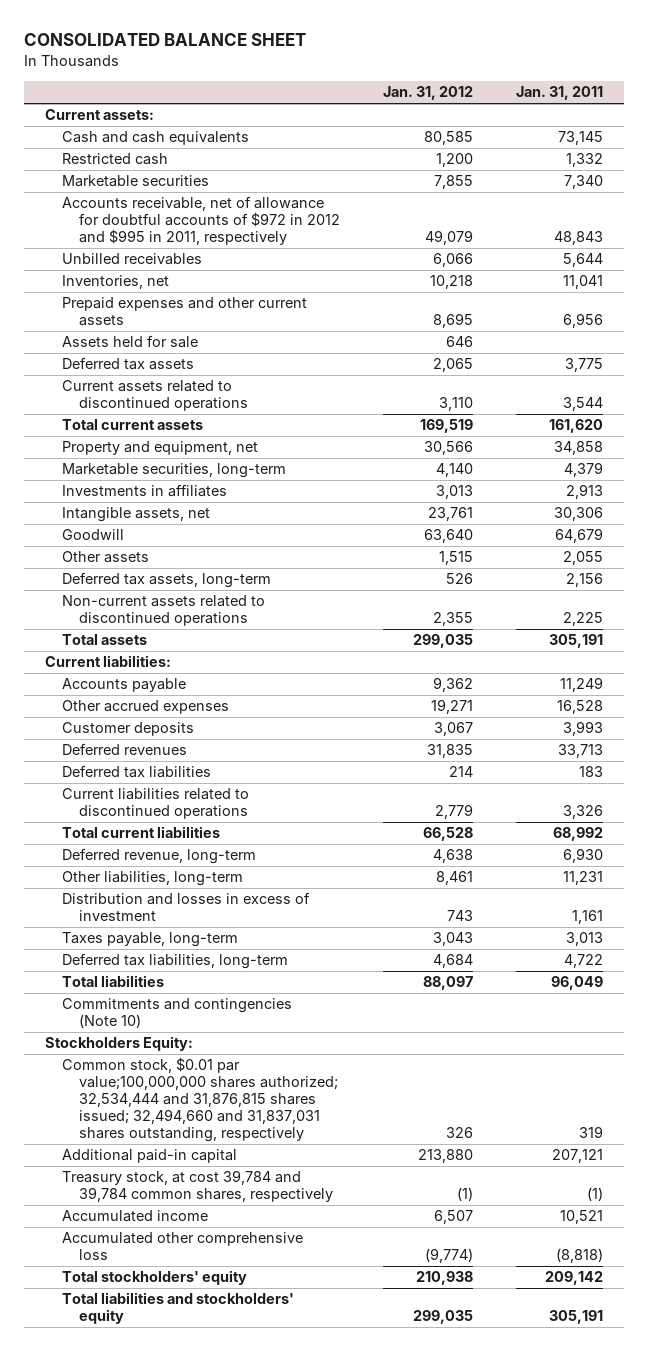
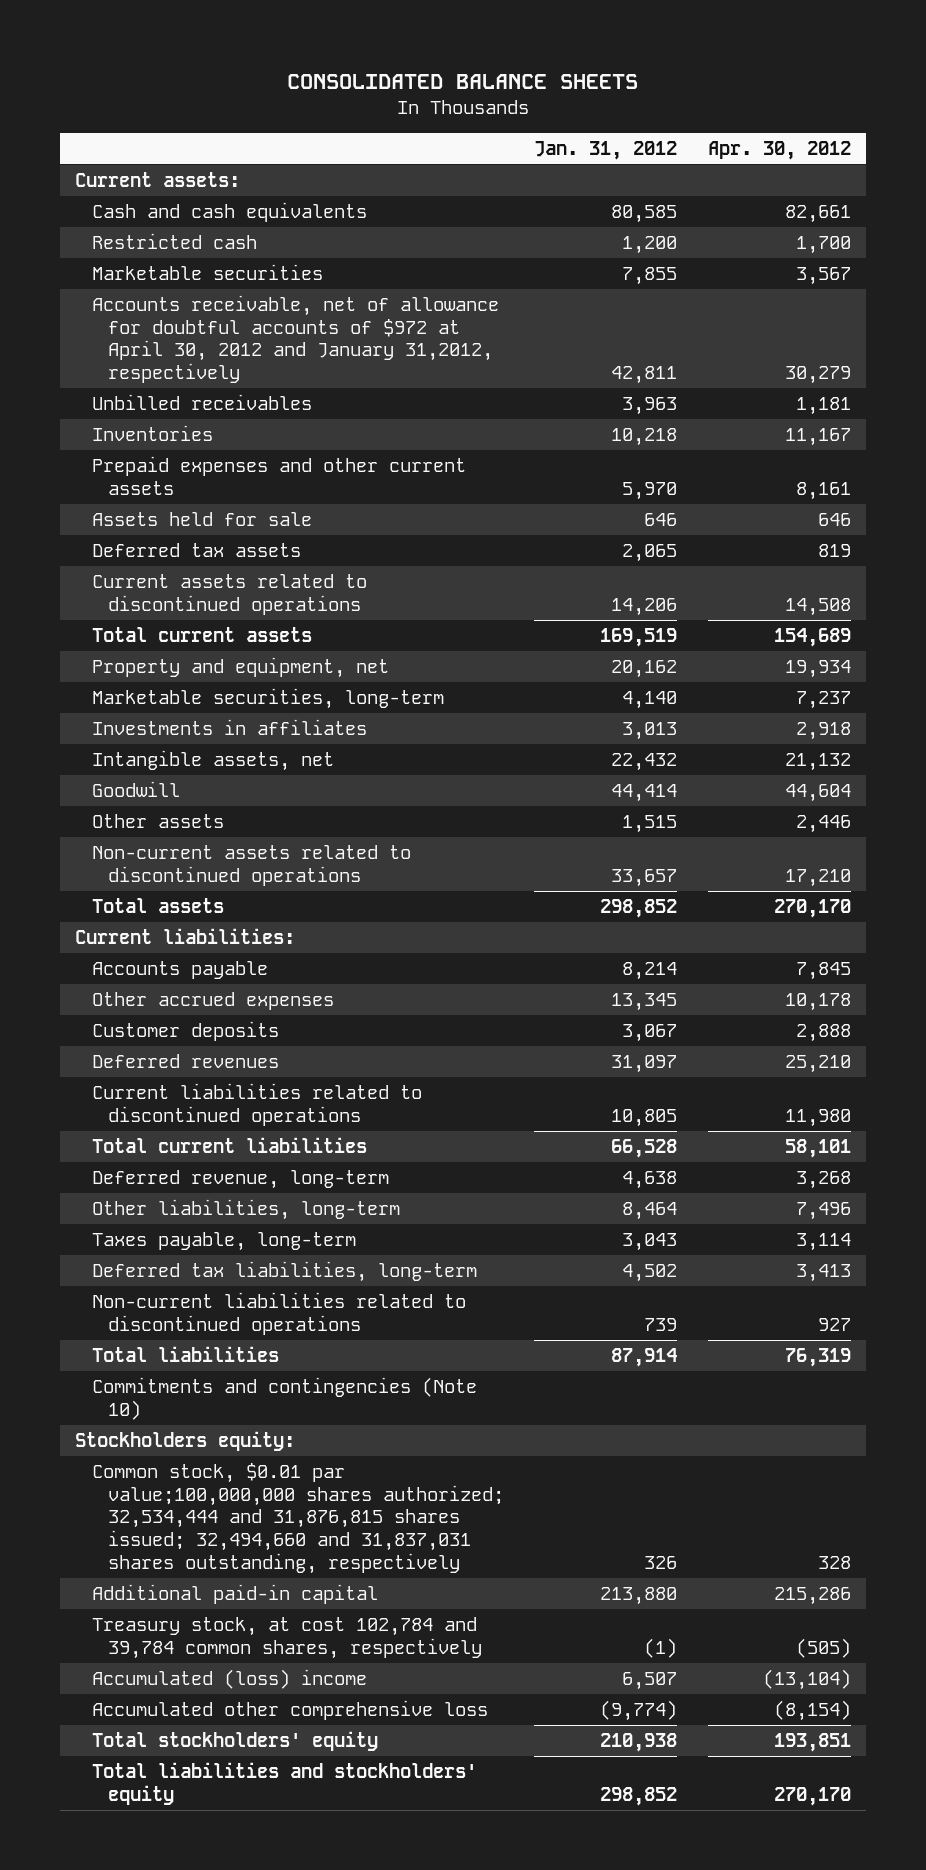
[23,33,306,47] CONSOLIDATED BALANCE SHEET -> [287,74,639,90] CONSOLIDATED BALANCE SHEETS
[515,86,603,101] Jan. 31, 2011 -> none
none -> [707,140,851,160] Apr. 30, 2012
[61,196,340,246] Accounts receivable, net of allowance for doubtful accounts of $972 in 2012 and $995 in 2011, respectively -> [91,294,499,383] Accounts receivable, net of allowance for doubtful accounts of $972 at April 30, 2012 and January 31,2012, respectively
[424,230,473,246] 49,079 -> [611,365,678,384] 42,811
[432,253,473,268] 6,066 -> [622,396,678,415] 3,963
[61,275,169,290] Inventories, net -> [91,424,213,441] Inventories
[432,313,473,329] 8,695 -> [622,481,678,500] 5,970
[438,397,473,412] 3,110 -> [611,597,678,616] 14,206
[423,441,473,456] 30,566 -> [611,659,678,678] 20,162
[427,507,473,522] 23,761 -> [611,752,678,771] 22,432
[423,529,473,544] 63,640 -> [611,783,678,802] 44,414
[61,572,271,589] Deferred tax assets, long-term -> none
[432,612,473,627] 2,355 -> [611,868,678,887] 33,657
[412,634,473,649] 299,035 -> [600,898,678,918] 298,852
[432,677,473,693] 9,362 -> [622,961,678,980] 8,214
[430,699,473,715] 19,271 -> [611,992,678,1011] 13,345
[61,765,211,779] Deferred tax liabilities -> none
[426,744,473,759] 31,835 -> [611,1054,678,1073] 31,097
[434,804,473,820] 2,779 -> [611,1108,678,1127] 10,805
[61,892,310,922] Distribution and losses in excess of investment -> none
[435,871,473,886] 8,461 -> [622,1201,678,1220] 8,464
[432,954,473,969] 4,684 -> [622,1263,678,1282] 4,502
none -> [91,1291,466,1335] Non-current liabilities related to discontinued operations
[422,976,473,991] 88,097 -> [611,1347,678,1367] 87,914
[45,1036,194,1052] Stockholders Equity: -> [75,1430,296,1451] Stockholders equity:
[61,1170,333,1203] Treasury stock, at cost 39,784 and 39,784 common shares, respectively -> [91,1616,482,1659] Treasury stock, at cost 102,784 and 39,784 common shares, respectively
[61,1210,208,1223] Accumulated income -> [91,1668,367,1689] Accumulated (loss) income
[412,1310,473,1325] 299,035 -> [600,1786,678,1806] 298,852

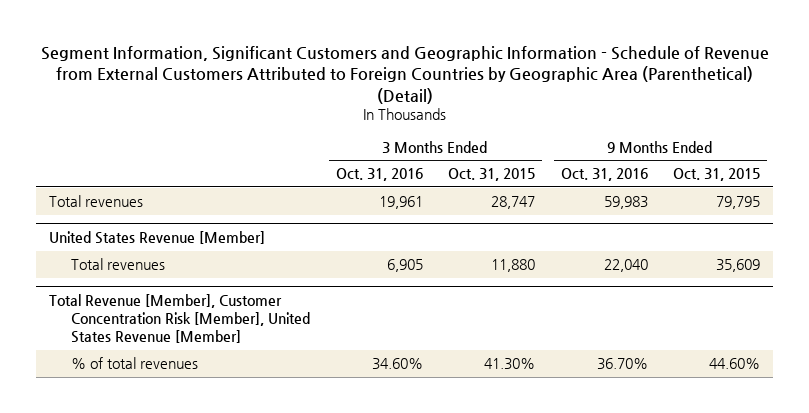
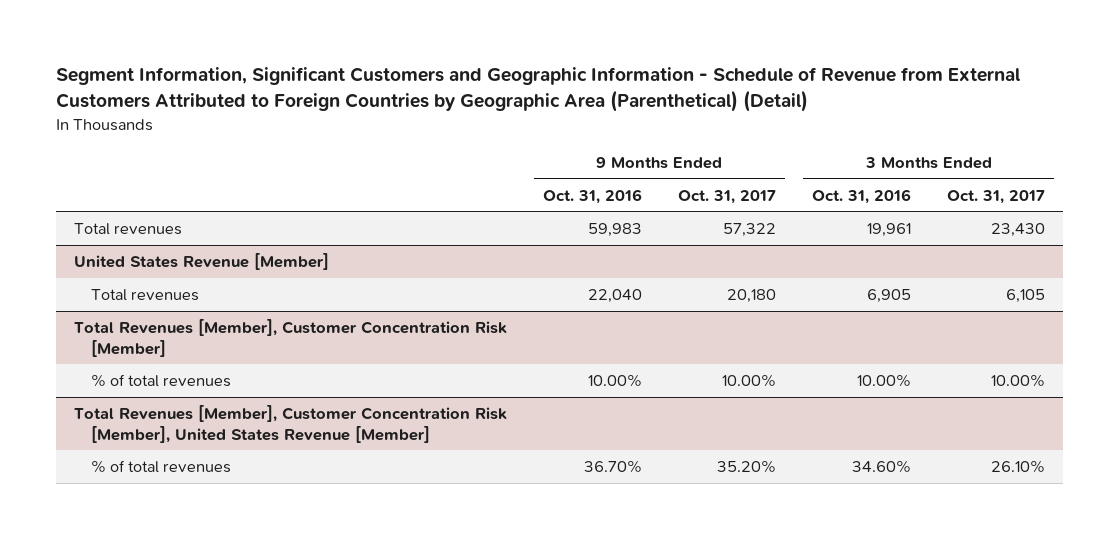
[448,168,536,182] Oct. 31, 2015 -> none
[673,168,761,182] Oct. 31, 2015 -> none
none -> [677,189,776,204] Oct. 31, 2017
none -> [947,189,1046,204] Oct. 31, 2017
none -> [73,318,507,357] Total Revenues [Member], Customer Concentration Risk [Member]
none -> [91,373,232,387] % of total revenues
[48,294,310,344] Total Revenue [Member], Customer Concentration Risk [Member], United States Revenue [Member] -> [73,404,507,443] Total Revenues [Member], Customer Concentration Risk [Member], United States Revenue [Member]

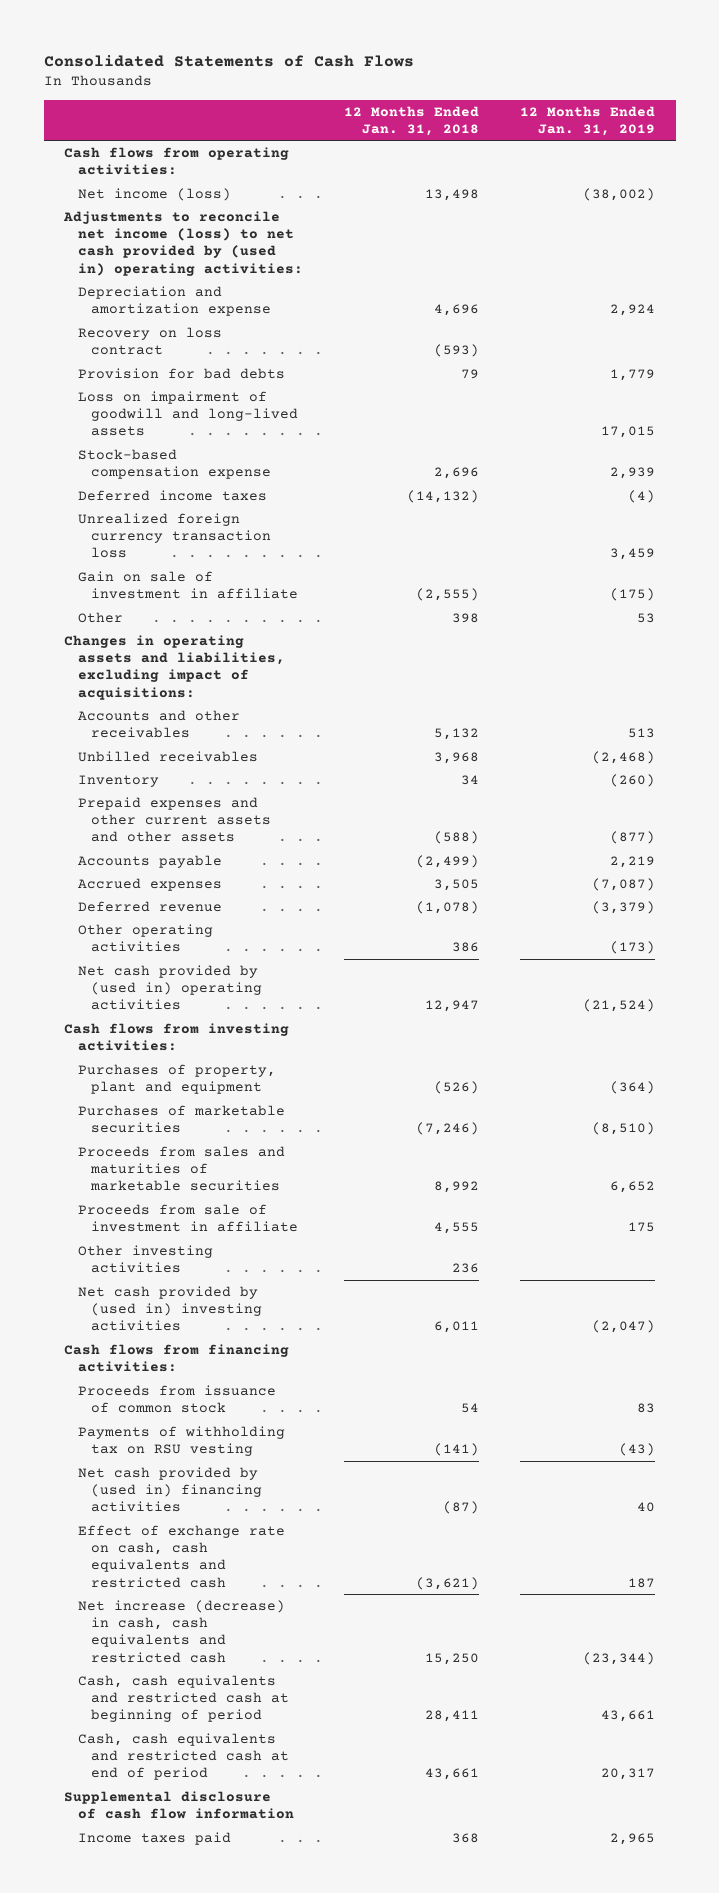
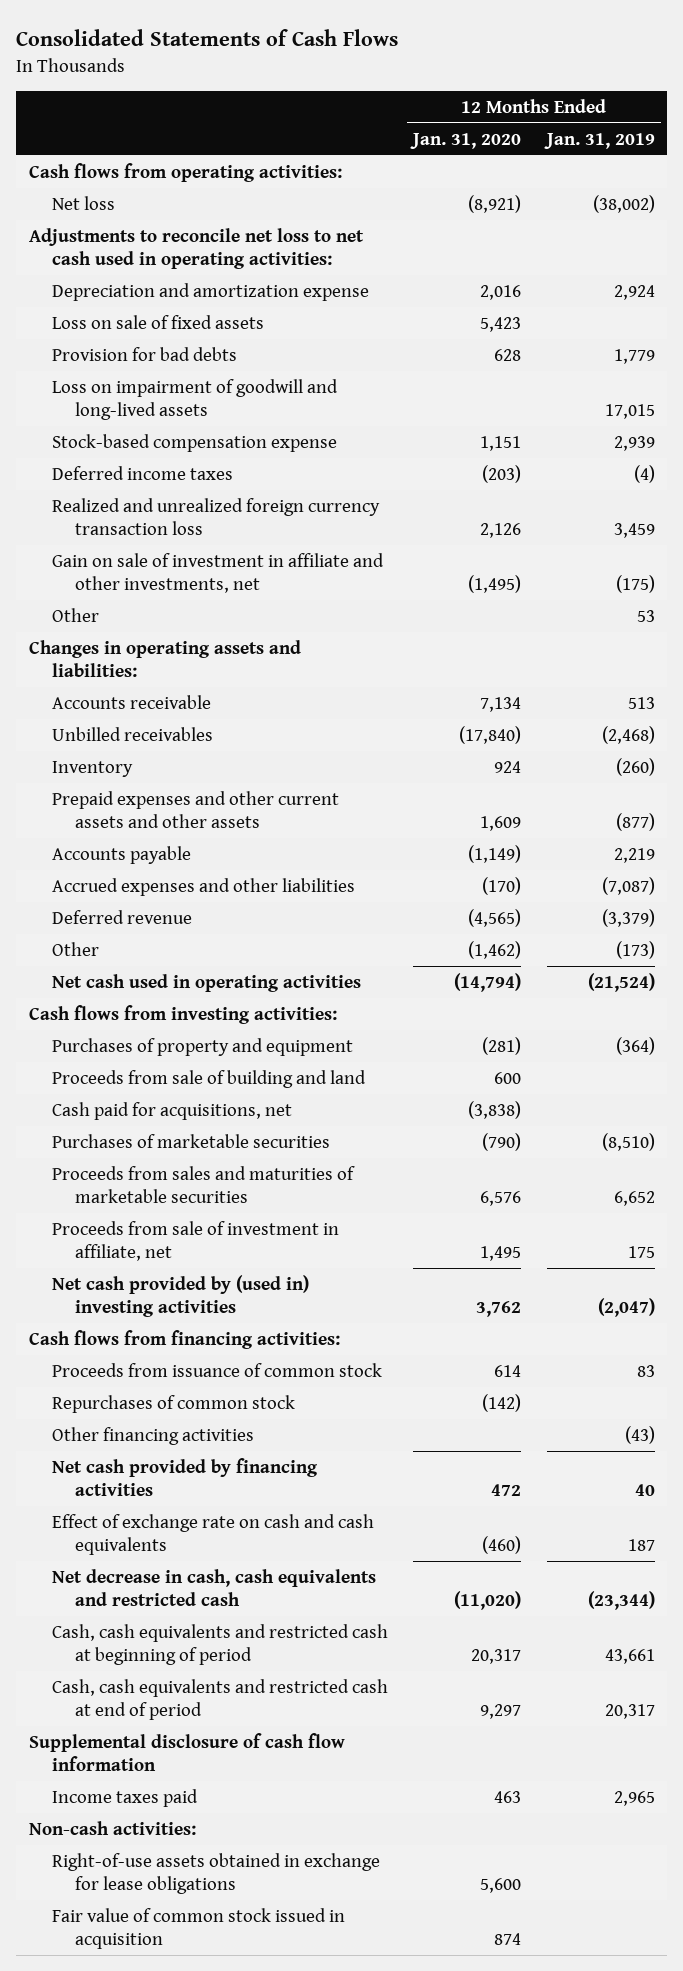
[343,105,479,136] 12 Months Ended Jan. 31, 2018 -> none
none -> [410,132,522,149] Jan. 31, 2020
[77,187,231,201] Net income (loss) -> [51,195,115,210] Net loss
[63,210,303,276] Adjustments to reconcile net income (loss) to net cash provided by (used in) operating activities: -> [28,227,364,270] Adjustments to reconcile net loss to net cash used in operating activities:
[77,326,222,356] Recovery on loss contract -> none
none -> [51,314,264,329] Loss on sale of fixed assets
[77,512,271,559] Unrealized foreign currency transaction loss -> [51,497,380,536] Realized and unrealized foreign currency transaction loss
[77,570,298,600] Gain on sale of investment in affiliate -> [51,552,384,594] Gain on sale of investment in affiliate and other investments, net
[64,634,285,700] Changes in operating assets and liabilities, excluding impact of acquisitions: -> [28,639,301,678] Changes in operating assets and liabilities:
[77,709,240,739] Accounts and other receivables -> [51,694,211,709] Accounts receivable
[77,877,222,891] Accrued expenses -> [51,877,355,896] Accrued expenses and other liabilities
[77,923,213,953] Other operating activities -> [51,941,99,956] Other
[77,964,262,1011] Net cash provided by (used in) operating activities -> [51,973,361,992] Net cash used in operating activities
[77,1063,276,1095] Purchases of property, plant and equipment -> [51,1037,353,1056] Purchases of property and equipment
none -> [51,1069,366,1088] Proceeds from sale of building and land
none -> [51,1101,292,1120] Cash paid for acquisitions, net
[77,1244,213,1274] Other investing activities -> none
[77,1203,298,1233] Proceeds from sale of investment in affiliate -> [51,1220,339,1262] Proceeds from sale of investment in affiliate, net
[77,1425,285,1457] Payments of withholding tax on RSU vesting -> none
none -> [51,1394,295,1413] Repurchases of common stock
none -> [51,1426,254,1445] Other financing activities
[77,1466,262,1513] Net cash provided by (used in) financing activities -> [51,1457,318,1497] Net cash provided by financing activities
[77,1524,285,1588] Effect of exchange rate on cash, cash equivalents and restricted cash -> [51,1513,374,1556] Effect of exchange rate on cash and cash equivalents
[77,1599,285,1663] Net increase (decrease) in cash, cash equivalents and restricted cash -> [51,1568,376,1607] Net decrease in cash, cash equivalents and restricted cash
none -> [28,1820,196,1835] Non-cash activities:
none -> [51,1852,380,1895] Right-of-use assets obtained in exchange for lease obligations
none -> [51,1907,345,1950] Fair value of common stock issued in acquisition

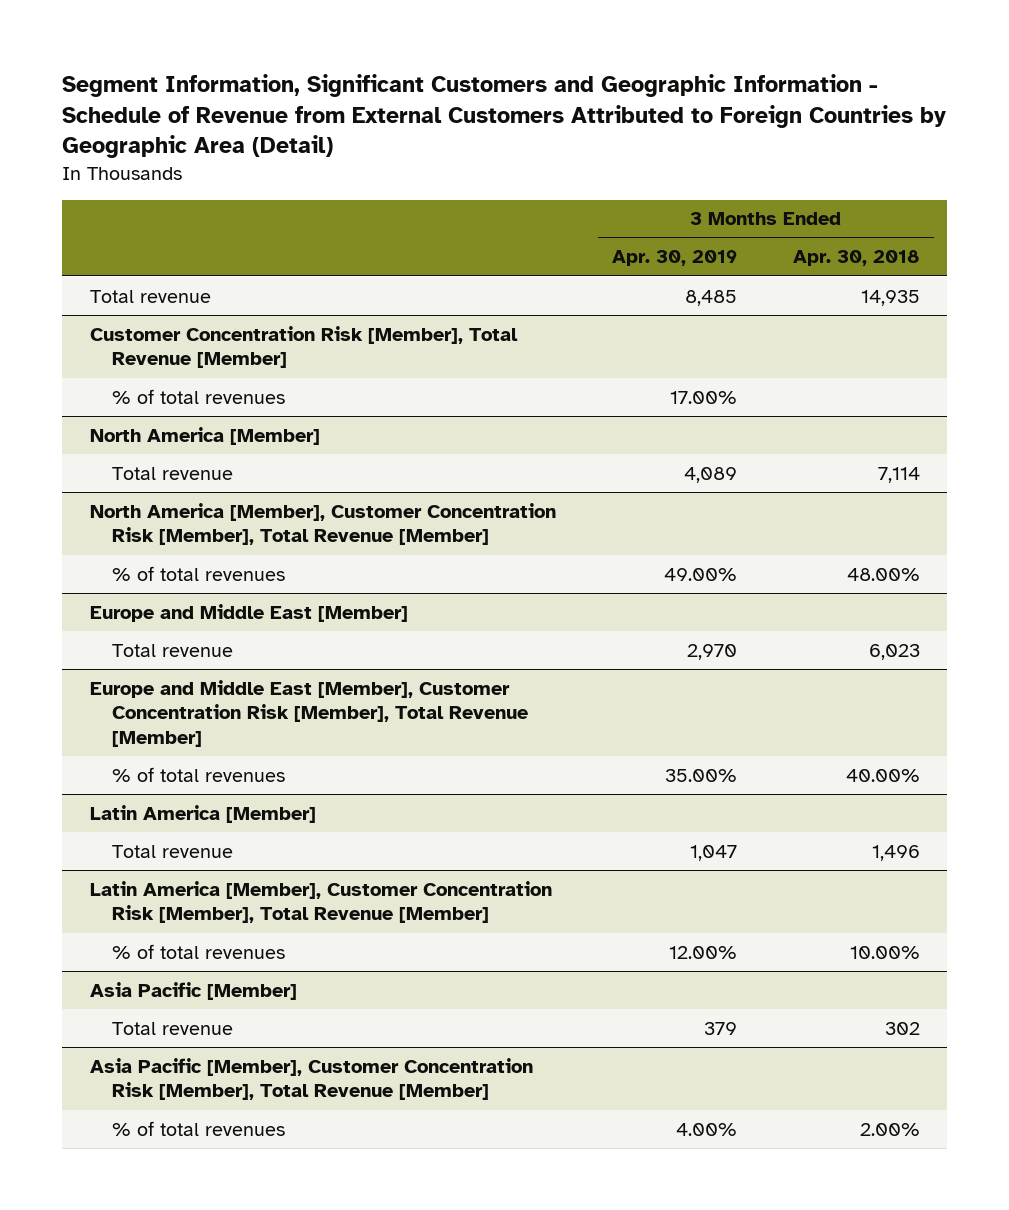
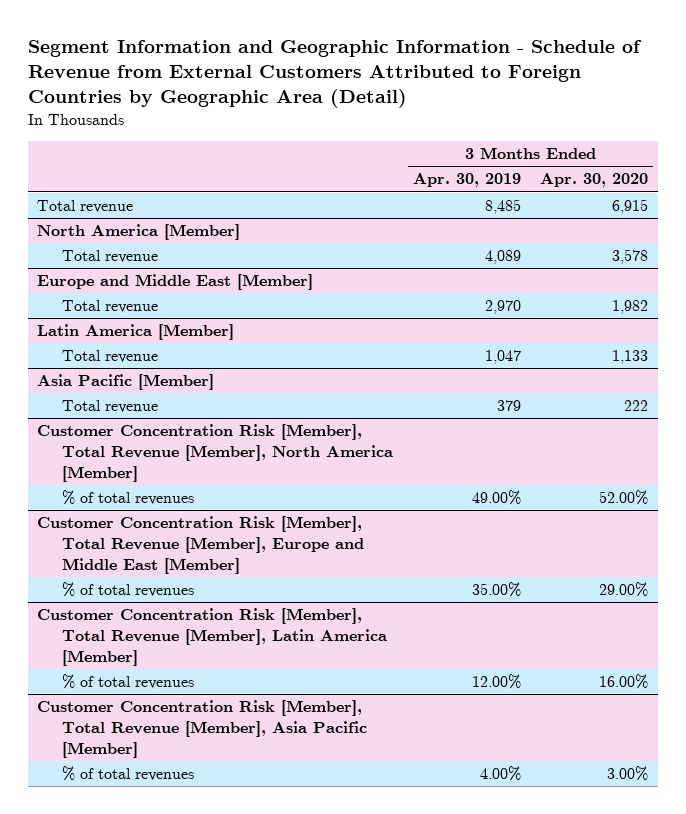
[61,74,946,159] Segment Information, Significant Customers and Geographic Information - Schedule of Revenue from External Customers Attributed to Foreign Countries by Geographic Area (Detail) -> [27,39,642,108] Segment Information and Geographic Information - Schedule of Revenue from External Customers Attributed to Foreign Countries by Geographic Area (Detail)
[792,250,920,267] Apr. 30, 2018 -> none
none -> [540,173,649,188] Apr. 30, 2020
[89,325,518,369] Customer Concentration Risk [Member], Total Revenue [Member] -> none
[111,388,285,404] % of total revenues -> none
[89,502,556,546] North America [Member], Customer Concentration Risk [Member], Total Revenue [Member] -> none
[111,565,285,581] % of total revenues -> none
[89,679,528,747] Europe and Middle East [Member], Customer Concentration Risk [Member], Total Revenue [Member] -> none
[111,766,285,782] % of total revenues -> none
[89,880,552,924] Latin America [Member], Customer Concentration Risk [Member], Total Revenue [Member] -> none
[111,943,285,959] % of total revenues -> none
none -> [37,424,394,482] Customer Concentration Risk [Member], Total Revenue [Member], North America [Member]
none -> [62,490,195,506] % of total revenues
none -> [37,516,365,574] Customer Concentration Risk [Member], Total Revenue [Member], Europe and Middle East [Member]
none -> [62,582,195,598] % of total revenues
none -> [37,608,388,666] Customer Concentration Risk [Member], Total Revenue [Member], Latin America [Member]
none -> [62,674,195,690] % of total revenues
[89,1057,533,1101] Asia Pacific [Member], Customer Concentration Risk [Member], Total Revenue [Member] -> [37,700,368,758] Customer Concentration Risk [Member], Total Revenue [Member], Asia Pacific [Member]

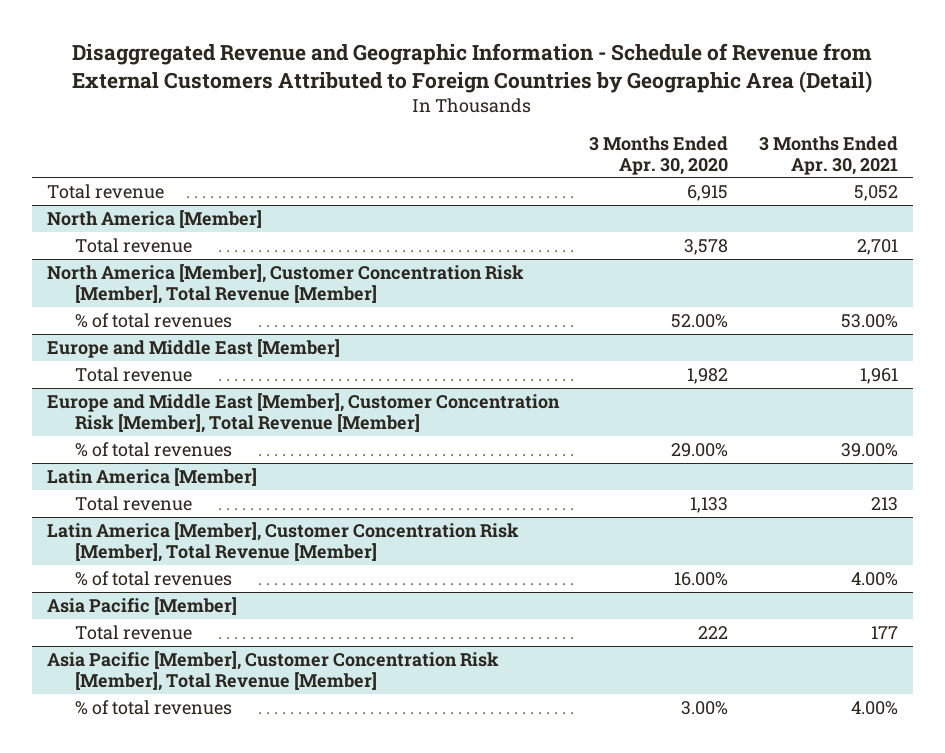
[27,39,642,108] Segment Information and Geographic Information - Schedule of Revenue from External Customers Attributed to Foreign Countries by Geographic Area (Detail) -> [72,42,873,93] Disaggregated Revenue and Geographic Information - Schedule of Revenue from External Customers Attributed to Foreign Countries by Geographic Area (Detail)
[412,173,521,188] Apr. 30, 2019 -> none
none -> [758,135,898,175] 3 Months Ended Apr. 30, 2021
none -> [46,263,524,304] North America [Member], Customer Concentration Risk [Member], Total Revenue [Member]
none -> [74,312,232,328] % of total revenues
none -> [46,392,560,433] Europe and Middle East [Member], Customer Concentration Risk [Member], Total Revenue [Member]
none -> [74,441,232,457] % of total revenues
none -> [46,521,519,562] Latin America [Member], Customer Concentration Risk [Member], Total Revenue [Member]
none -> [74,570,232,586] % of total revenues
[37,424,394,482] Customer Concentration Risk [Member], Total Revenue [Member], North America [Member] -> none
[62,490,195,506] % of total revenues -> none
[37,516,365,574] Customer Concentration Risk [Member], Total Revenue [Member], Europe and Middle East [Member] -> none
[62,582,195,598] % of total revenues -> none
[37,608,388,666] Customer Concentration Risk [Member], Total Revenue [Member], Latin America [Member] -> none
[62,674,195,690] % of total revenues -> none
[37,700,368,758] Customer Concentration Risk [Member], Total Revenue [Member], Asia Pacific [Member] -> [46,650,499,691] Asia Pacific [Member], Customer Concentration Risk [Member], Total Revenue [Member]

